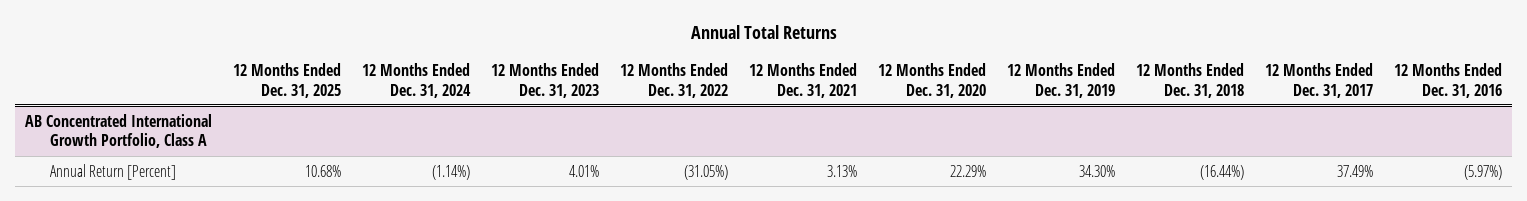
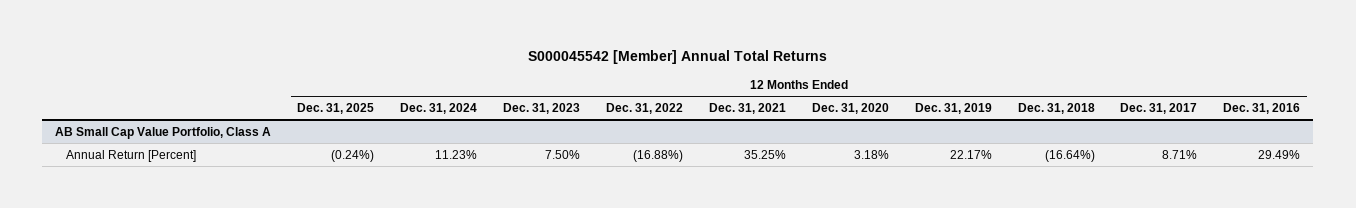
[690,25,837,40] Annual Total Returns -> [527,50,827,65] S000045542 [Member] Annual Total Returns
[25,113,213,149] AB Concentrated International Growth Portfolio, Class A -> none
none -> [55,126,272,139] AB Small Cap Value Portfolio, Class A
[305,164,342,177] 10.68% -> [331,149,375,162] (0.24%)
[432,164,471,180] (1.14%) -> [435,149,478,159] 11.23%
[569,164,600,177] 4.01% -> [545,149,581,159] 7.50%
[684,164,729,180] (31.05%) -> [632,149,683,162] (16.88%)
[827,164,858,177] 3.13% -> [743,149,786,159] 35.25%
[950,164,987,177] 22.29% -> [853,149,889,159] 3.18%
[1078,164,1115,177] 34.30% -> [949,149,992,159] 22.17%
[1199,164,1244,180] (16.44%) -> [1044,149,1095,162] (16.64%)
[1336,164,1373,177] 37.49% -> [1162,149,1198,159] 8.71%
[1463,164,1502,180] (5.97%) -> [1258,149,1301,159] 29.49%

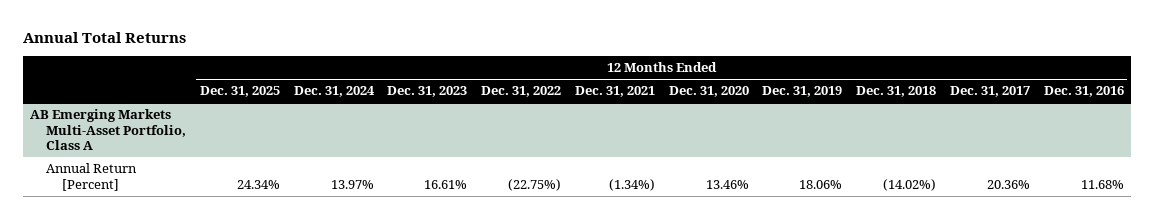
[527,50,827,65] S000045542 [Member] Annual Total Returns -> [23,31,187,43] Annual Total Returns
[55,126,272,139] AB Small Cap Value Portfolio, Class A -> none
none -> [29,109,187,150] AB Emerging Markets Multi-Asset Portfolio, Class A
[331,149,375,162] (0.24%) -> [236,179,280,189] 24.34%
[435,149,478,159] 11.23% -> [330,179,374,189] 13.97%
[545,149,581,159] 7.50% -> [424,179,468,189] 16.61%
[632,149,683,162] (16.88%) -> [508,178,562,191] (22.75%)
[743,149,786,159] 35.25% -> [608,178,655,191] (1.34%)
[853,149,889,159] 3.18% -> [705,179,749,189] 13.46%
[949,149,992,159] 22.17% -> [799,179,843,189] 18.06%
[1044,149,1095,162] (16.64%) -> [883,178,937,191] (14.02%)
[1162,149,1198,159] 8.71% -> [986,179,1030,189] 20.36%
[1258,149,1301,159] 29.49% -> [1080,179,1124,189] 11.68%

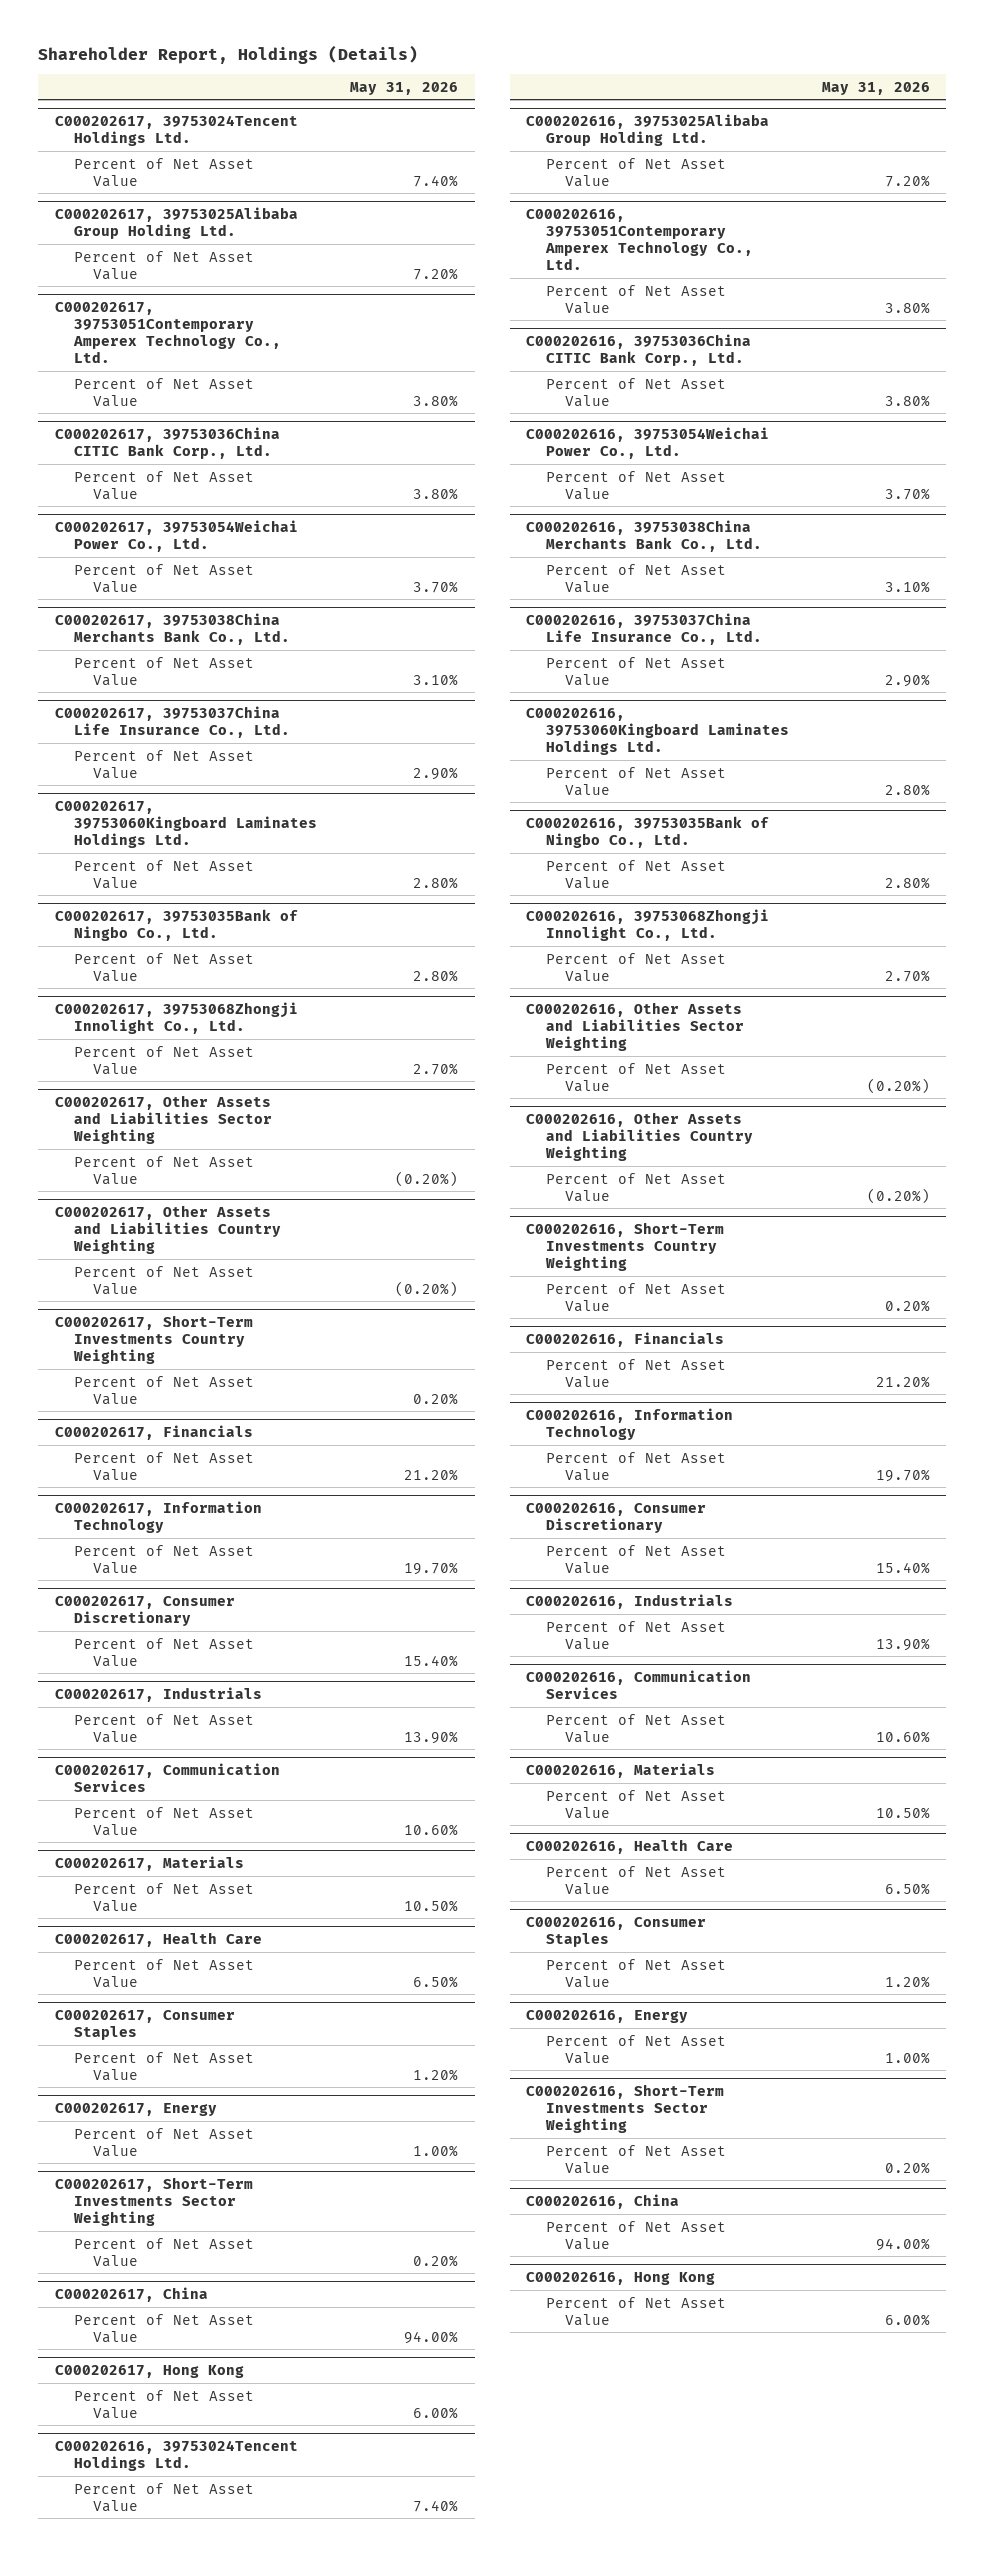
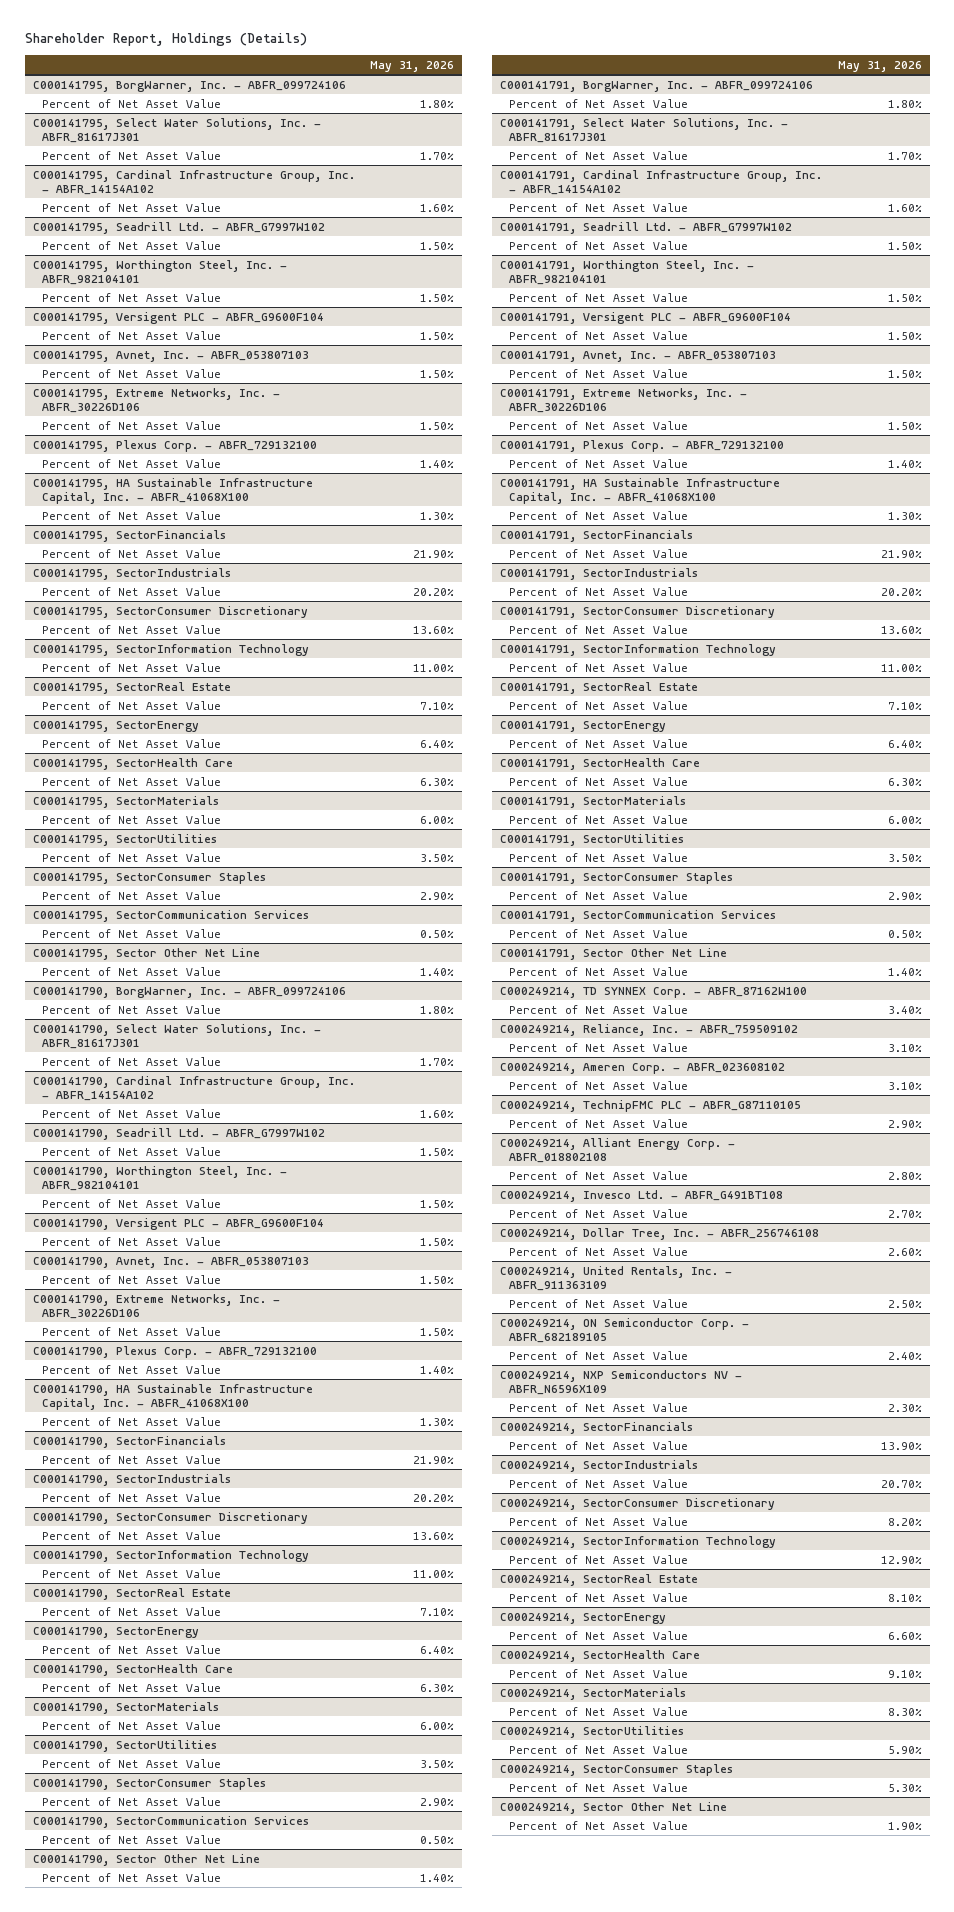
[55,115,299,147] C000202617, 39753024Tencent Holdings Ltd. -> none
[55,207,299,240] C000202617, 39753025Alibaba Group Holding Ltd. -> none
[55,302,282,364] C000202617, 39753051Contemporary Amperex Technology Co., Ltd. -> none
[55,427,281,460] C000202617, 39753036China CITIC Bank Corp., Ltd. -> none
[55,520,299,553] C000202617, 39753054Weichai Power Co., Ltd. -> none
[55,613,291,646] C000202617, 39753038China Merchants Bank Co., Ltd. -> none
[55,706,291,739] C000202617, 39753037China Life Insurance Co., Ltd. -> none
none -> [32,80,346,92] C000141795, BorgWarner, Inc. - ABFR_099724106
[413,174,459,187] 7.40% -> [420,99,455,108] 1.80%
none -> [32,117,321,143] C000141795, Select Water Solutions, Inc. - ABFR_81617J301
[413,267,459,280] 7.20% -> [420,151,455,160] 1.70%
none -> [32,169,355,195] C000141795, Cardinal Infrastructure Group, Inc. - ABFR_14154A102
[413,394,459,407] 3.80% -> [420,203,455,212] 1.60%
none -> [32,221,325,234] C000141795, Seadrill Ltd. - ABFR_G7997W102
[413,487,459,500] 3.80% -> [420,241,455,250] 1.50%
none -> [32,259,287,285] C000141795, Worthington Steel, Inc. - ABFR_982104101
[413,580,459,593] 3.70% -> [420,293,455,302] 1.50%
none -> [32,311,324,324] C000141795, Versigent PLC - ABFR_G9600F104
[413,673,459,686] 3.10% -> [420,331,455,340] 1.50%
none -> [32,350,309,362] C000141795, Avnet, Inc. - ABFR_053807103
none -> [41,368,221,378] Percent of Net Asset Value
none -> [32,387,280,413] C000141795, Extreme Networks, Inc. - ABFR_30226D106
none -> [41,420,221,430] Percent of Net Asset Value
none -> [32,439,317,452] C000141795, Plexus Corp. - ABFR_729132100
none -> [41,458,221,468] Percent of Net Asset Value
none -> [32,477,313,504] C000141795, HA Sustainable Infrastructure Capital, Inc. - ABFR_41068X100
none -> [41,510,221,520] Percent of Net Asset Value
none -> [32,529,226,542] C000141795, SectorFinancials
none -> [41,548,221,558] Percent of Net Asset Value
none -> [32,567,231,580] C000141795, SectorIndustrials
none -> [41,586,221,596] Percent of Net Asset Value
none -> [32,605,308,618] C000141795, SectorConsumer Discretionary
none -> [41,624,221,634] Percent of Net Asset Value
none -> [32,643,309,656] C000141795, SectorInformation Technology
none -> [41,662,221,672] Percent of Net Asset Value
none -> [32,681,231,694] C000141795, SectorReal Estate
none -> [41,700,221,710] Percent of Net Asset Value
none -> [32,720,199,732] C000141795, SectorEnergy
none -> [41,738,221,748] Percent of Net Asset Value
none -> [32,757,233,770] C000141795, SectorHealth Care
none -> [41,776,221,786] Percent of Net Asset Value
none -> [32,795,219,808] C000141795, SectorMaterials
none -> [41,814,221,824] Percent of Net Asset Value
none -> [32,833,217,846] C000141795, SectorUtilities
none -> [41,852,221,862] Percent of Net Asset Value
none -> [32,871,266,884] C000141795, SectorConsumer Staples
[55,801,318,849] C000202617, 39753060Kingboard Laminates Holdings Ltd. -> none
[55,909,299,942] C000202617, 39753035Bank of Ningbo Co., Ltd. -> none
[55,1002,299,1035] C000202617, 39753068Zhongji Innolight Co., Ltd. -> none
[55,1095,273,1145] C000202617, Other Assets and Liabilities Sector Weighting -> none
[55,1205,282,1255] C000202617, Other Assets and Liabilities Country Weighting -> none
[55,1315,254,1365] C000202617, Short-Term Investments Country Weighting -> none
[55,1425,254,1441] C000202617, Financials -> none
[55,1501,263,1534] C000202617, Information Technology -> none
[55,1596,236,1627] C000202617, Consumer Discretionary -> none
[55,1687,263,1703] C000202617, Industrials -> none
[55,1763,281,1793] C000202617, Communication Services -> none
[55,1856,245,1872] C000202617, Materials -> none
[55,1932,263,1948] C000202617, Health Care -> none
[55,2010,236,2041] C000202617, Consumer Staples -> none
[55,2103,218,2117] C000202617, Energy -> none
[55,2177,254,2227] C000202617, Short-Term Investments Sector Weighting -> none
[55,2287,209,2303] C000202617, China -> none
[55,2365,245,2379] C000202617, Hong Kong -> none
none -> [32,909,309,922] C000141795, SectorCommunication Services
[413,876,459,889] 2.80% -> [420,929,455,938] 0.50%
none -> [32,947,260,960] C000141795, Sector Other Net Line
[413,969,459,982] 2.80% -> [420,967,455,976] 1.40%
none -> [32,986,346,998] C000141790, BorgWarner, Inc. - ABFR_099724106
[413,1062,459,1075] 2.70% -> [420,1005,455,1014] 1.80%
none -> [32,1023,321,1049] C000141790, Select Water Solutions, Inc. - ABFR_81617J301
[395,1170,459,1187] (0.20%) -> [420,1057,455,1066] 1.70%
none -> [32,1075,355,1101] C000141790, Cardinal Infrastructure Group, Inc. - ABFR_14154A102
[395,1280,459,1297] (0.20%) -> [420,1109,455,1118] 1.60%
none -> [32,1127,325,1140] C000141790, Seadrill Ltd. - ABFR_G7997W102
[413,1392,459,1405] 0.20% -> [420,1147,455,1156] 1.50%
none -> [32,1165,287,1191] C000141790, Worthington Steel, Inc. - ABFR_982104101
[404,1468,459,1481] 21.20% -> [420,1199,455,1208] 1.50%
none -> [32,1217,324,1230] C000141790, Versigent PLC - ABFR_G9600F104
[404,1561,459,1575] 19.70% -> [420,1237,455,1246] 1.50%
none -> [32,1256,309,1268] C000141790, Avnet, Inc. - ABFR_053807103
[404,1654,459,1667] 15.40% -> [420,1275,455,1284] 1.50%
none -> [32,1293,280,1319] C000141790, Extreme Networks, Inc. - ABFR_30226D106
[404,1730,459,1744] 13.90% -> [420,1327,455,1336] 1.50%
none -> [32,1345,317,1358] C000141790, Plexus Corp. - ABFR_729132100
[404,1823,459,1836] 10.60% -> [420,1365,455,1374] 1.40%
none -> [32,1383,313,1410] C000141790, HA Sustainable Infrastructure Capital, Inc. - ABFR_41068X100
[404,1899,459,1912] 10.50% -> [420,1417,455,1426] 1.30%
none -> [32,1435,226,1448] C000141790, SectorFinancials
[413,1975,459,1988] 6.50% -> [413,1455,455,1464] 21.90%
none -> [32,1473,231,1486] C000141790, SectorIndustrials
[413,2068,459,2081] 1.20% -> [413,1493,455,1502] 20.20%
none -> [32,1511,308,1524] C000141790, SectorConsumer Discretionary
[413,2144,459,2157] 1.00% -> [413,1531,455,1540] 13.60%
none -> [32,1549,309,1562] C000141790, SectorInformation Technology
[413,2254,459,2267] 0.20% -> [413,1569,455,1578] 11.00%
none -> [32,1587,231,1600] C000141790, SectorReal Estate
[404,2330,459,2344] 94.00% -> [420,1607,455,1616] 7.10%
none -> [32,1626,199,1638] C000141790, SectorEnergy
none -> [41,1644,221,1654] Percent of Net Asset Value
none -> [32,1663,233,1676] C000141790, SectorHealth Care
none -> [41,1682,221,1692] Percent of Net Asset Value
none -> [32,1701,219,1714] C000141790, SectorMaterials
[55,2440,299,2472] C000202616, 39753024Tencent Holdings Ltd. -> none
[526,114,770,147] C000202616, 39753025Alibaba Group Holding Ltd. -> none
[526,209,753,271] C000202616, 39753051Contemporary Amperex Technology Co., Ltd. -> none
[526,334,752,367] C000202616, 39753036China CITIC Bank Corp., Ltd. -> none
[526,427,770,460] C000202616, 39753054Weichai Power Co., Ltd. -> none
[526,520,762,553] C000202616, 39753038China Merchants Bank Co., Ltd. -> none
none -> [32,1739,217,1752] C000141790, SectorUtilities
[413,2499,459,2512] 7.40% -> [420,1759,455,1768] 3.50%
none -> [32,1777,266,1790] C000141790, SectorConsumer Staples
[884,174,930,187] 7.20% -> [420,1797,455,1806] 2.90%
none -> [32,1815,309,1828] C000141790, SectorCommunication Services
[884,301,930,314] 3.80% -> [420,1835,455,1844] 0.50%
none -> [32,1853,260,1866] C000141790, Sector Other Net Line
[884,394,930,407] 3.80% -> [420,1873,455,1882] 1.40%
none -> [500,80,814,92] C000141791, BorgWarner, Inc. - ABFR_099724106
[884,487,930,500] 3.70% -> [887,99,922,108] 1.80%
none -> [500,117,789,143] C000141791, Select Water Solutions, Inc. - ABFR_81617J301
none -> [509,150,689,160] Percent of Net Asset Value
none -> [500,169,823,195] C000141791, Cardinal Infrastructure Group, Inc. - ABFR_14154A102
none -> [509,202,689,212] Percent of Net Asset Value
none -> [500,221,793,234] C000141791, Seadrill Ltd. - ABFR_G7997W102
none -> [509,240,689,250] Percent of Net Asset Value
none -> [500,259,755,285] C000141791, Worthington Steel, Inc. - ABFR_982104101
none -> [509,292,689,302] Percent of Net Asset Value
none -> [500,311,792,324] C000141791, Versigent PLC - ABFR_G9600F104
none -> [509,330,689,340] Percent of Net Asset Value
none -> [500,350,777,362] C000141791, Avnet, Inc. - ABFR_053807103
none -> [509,368,689,378] Percent of Net Asset Value
none -> [500,387,748,413] C000141791, Extreme Networks, Inc. - ABFR_30226D106
none -> [509,420,689,430] Percent of Net Asset Value
none -> [500,439,785,452] C000141791, Plexus Corp. - ABFR_729132100
none -> [509,458,689,468] Percent of Net Asset Value
none -> [500,477,781,504] C000141791, HA Sustainable Infrastructure Capital, Inc. - ABFR_41068X100
none -> [509,510,689,520] Percent of Net Asset Value
none -> [500,529,694,542] C000141791, SectorFinancials
none -> [509,548,689,558] Percent of Net Asset Value
none -> [500,567,699,580] C000141791, SectorIndustrials
none -> [509,586,689,596] Percent of Net Asset Value
none -> [500,605,776,618] C000141791, SectorConsumer Discretionary
none -> [509,624,689,634] Percent of Net Asset Value
none -> [500,643,777,656] C000141791, SectorInformation Technology
none -> [509,662,689,672] Percent of Net Asset Value
none -> [500,681,699,694] C000141791, SectorReal Estate
none -> [509,700,689,710] Percent of Net Asset Value
none -> [500,720,667,732] C000141791, SectorEnergy
none -> [509,738,689,748] Percent of Net Asset Value
none -> [500,757,701,770] C000141791, SectorHealth Care
none -> [509,776,689,786] Percent of Net Asset Value
none -> [500,795,687,808] C000141791, SectorMaterials
none -> [509,814,689,824] Percent of Net Asset Value
none -> [500,833,685,846] C000141791, SectorUtilities
none -> [509,852,689,862] Percent of Net Asset Value
none -> [500,871,734,884] C000141791, SectorConsumer Staples
none -> [509,890,689,900] Percent of Net Asset Value
none -> [500,909,777,922] C000141791, SectorCommunication Services
none -> [509,928,689,938] Percent of Net Asset Value
none -> [500,947,728,960] C000141791, Sector Other Net Line
none -> [509,966,689,976] Percent of Net Asset Value
none -> [500,986,808,998] C000249214, TD SYNNEX Corp. - ABFR_87162W100
none -> [509,1004,689,1014] Percent of Net Asset Value
none -> [500,1023,799,1036] C000249214, Reliance, Inc. - ABFR_759509102
[526,613,762,646] C000202616, 39753037China Life Insurance Co., Ltd. -> none
none -> [500,1062,786,1074] C000249214, Ameren Corp. - ABFR_023608102
none -> [509,1080,689,1090] Percent of Net Asset Value
none -> [500,1099,802,1112] C000249214, TechnipFMC PLC - ABFR_G87110105
[526,708,789,756] C000202616, 39753060Kingboard Laminates Holdings Ltd. -> none
[545,766,726,796] Percent of Net Asset Value -> none
[526,816,770,849] C000202616, 39753035Bank of Ningbo Co., Ltd. -> none
none -> [500,1137,736,1163] C000249214, Alliant Energy Corp. - ABFR_018802108
[526,909,770,942] C000202616, 39753068Zhongji Innolight Co., Ltd. -> none
none -> [500,1189,784,1202] C000249214, Invesco Ltd. - ABFR_G491BT108
[526,1002,744,1052] C000202616, Other Assets and Liabilities Sector Weighting -> none
[526,1112,753,1162] C000202616, Other Assets and Liabilities Country Weighting -> none
[526,1222,725,1272] C000202616, Short-Term Investments Country Weighting -> none
[526,1332,725,1348] C000202616, Financials -> none
[526,1408,734,1441] C000202616, Information Technology -> none
[545,1451,726,1481] Percent of Net Asset Value -> none
[526,1503,707,1534] C000202616, Consumer Discretionary -> none
[545,1544,726,1574] Percent of Net Asset Value -> none
[526,1594,734,1610] C000202616, Industrials -> none
none -> [500,1227,820,1240] C000249214, Dollar Tree, Inc. - ABFR_256746108
[866,1077,930,1094] (0.20%) -> [887,1247,922,1256] 2.60%
none -> [500,1265,733,1291] C000249214, United Rentals, Inc. - ABFR_911363109
[866,1187,930,1204] (0.20%) -> [887,1299,922,1308] 2.50%
none -> [500,1317,750,1343] C000249214, ON Semiconductor Corp. - ABFR_682189105
[884,1299,930,1312] 0.20% -> [887,1351,922,1360] 2.40%
none -> [500,1369,743,1395] C000249214, NXP Semiconductors NV - ABFR_N6596X109
[875,1375,930,1388] 21.20% -> [887,1403,922,1412] 2.30%
none -> [500,1421,694,1434] C000249214, SectorFinancials
[526,1670,752,1700] C000202616, Communication Services -> none
[526,1763,716,1779] C000202616, Materials -> none
[526,1839,734,1855] C000202616, Health Care -> none
[526,1917,707,1948] C000202616, Consumer Staples -> none
[526,2010,689,2024] C000202616, Energy -> none
[526,2084,725,2134] C000202616, Short-Term Investments Sector Weighting -> none
[526,2194,680,2210] C000202616, China -> none
[526,2272,716,2286] C000202616, Hong Kong -> none
none -> [500,1459,699,1472] C000249214, SectorIndustrials
[875,1730,930,1743] 10.60% -> [880,1479,922,1488] 20.70%
none -> [500,1497,776,1510] C000249214, SectorConsumer Discretionary
[875,1806,930,1819] 10.50% -> [887,1517,922,1526] 8.20%
none -> [500,1535,777,1548] C000249214, SectorInformation Technology
[884,1882,930,1895] 6.50% -> [880,1555,922,1564] 12.90%
none -> [500,1573,699,1586] C000249214, SectorReal Estate
[884,1975,930,1988] 1.20% -> [887,1593,922,1602] 8.10%
none -> [500,1612,667,1624] C000249214, SectorEnergy
[884,2051,930,2064] 1.00% -> [887,1631,922,1640] 6.60%
none -> [500,1649,701,1662] C000249214, SectorHealth Care
[884,2161,930,2174] 0.20% -> [887,1669,922,1678] 9.10%
none -> [500,1687,687,1700] C000249214, SectorMaterials
[875,2237,930,2251] 94.00% -> [887,1707,922,1716] 8.30%
none -> [500,1725,685,1738] C000249214, SectorUtilities
[884,2313,930,2326] 6.00% -> [887,1745,922,1754] 5.90%
none -> [500,1763,734,1776] C000249214, SectorConsumer Staples
none -> [509,1782,689,1792] Percent of Net Asset Value
none -> [500,1801,728,1814] C000249214, Sector Other Net Line
none -> [509,1820,689,1830] Percent of Net Asset Value

